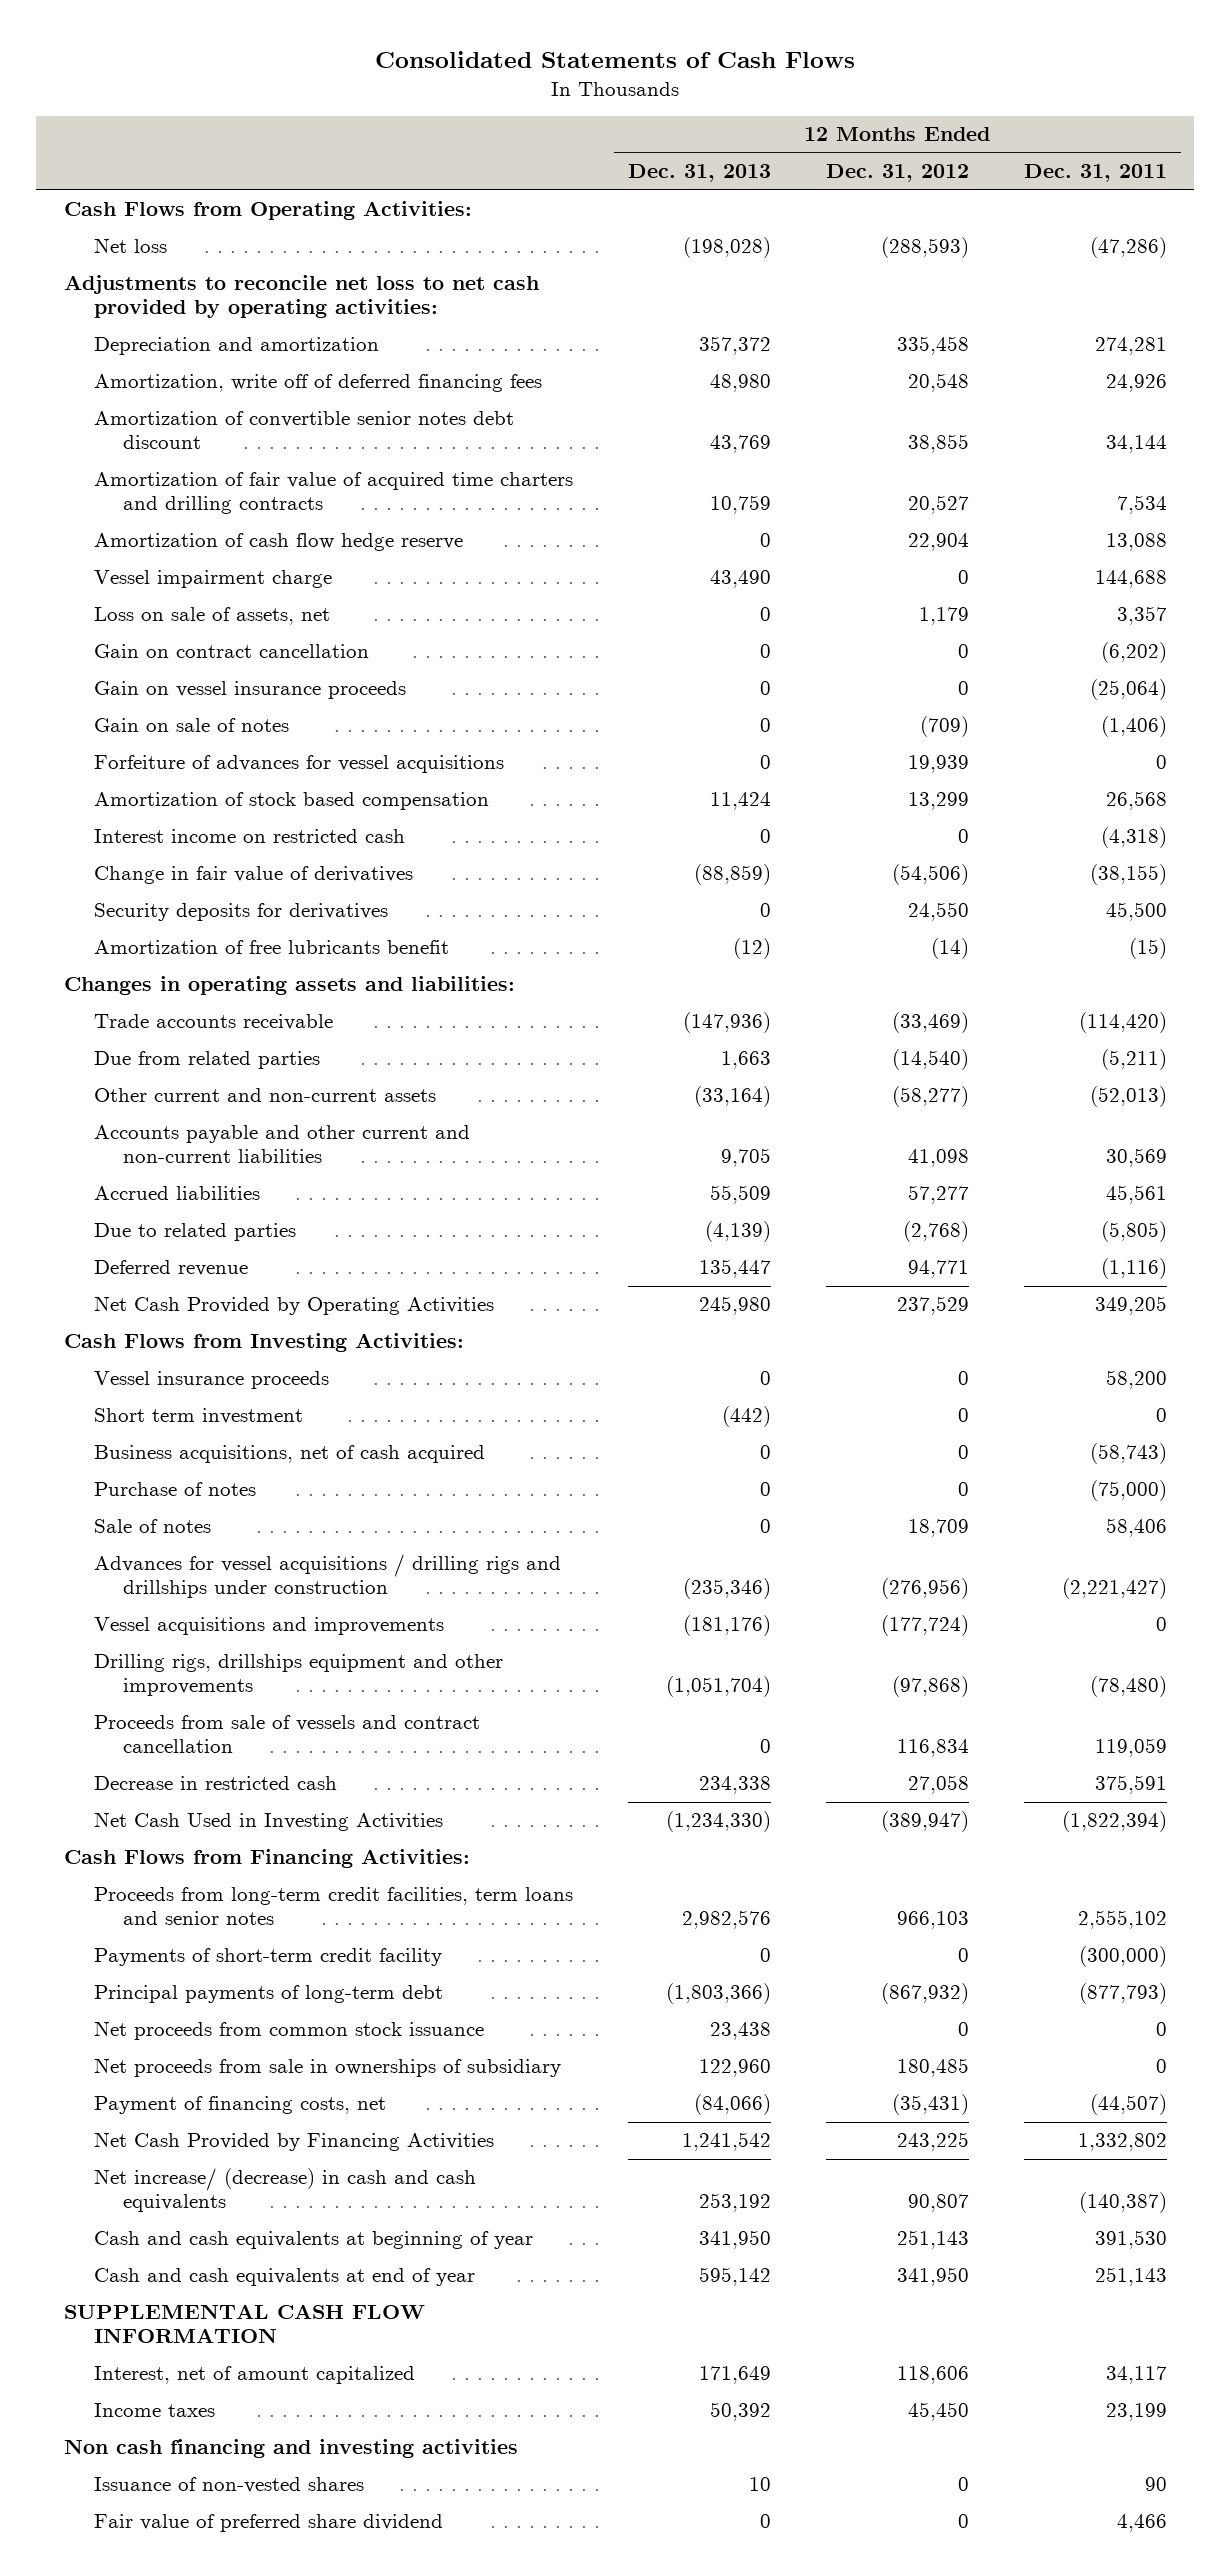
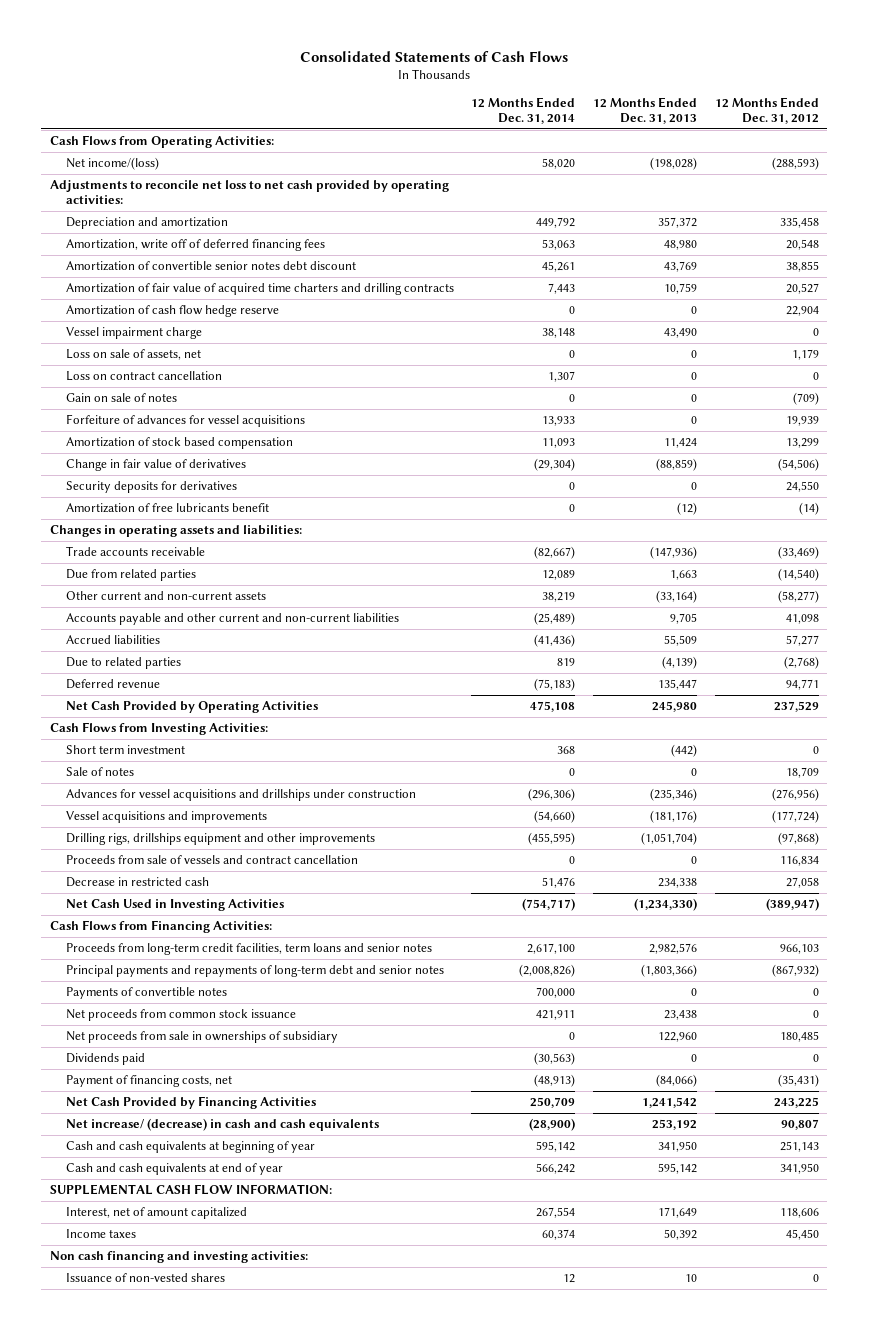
[1023,164,1167,183] Dec. 31, 2011 -> none
none -> [471,96,576,125] 12 Months Ended Dec. 31, 2014
[93,238,167,254] Net loss -> [65,156,159,170] Net income/(loss)
[93,681,406,700] Gain on vessel insurance proceeds -> none
[93,644,369,659] Gain on contract cancellation -> [65,370,222,381] Loss on contract cancellation
[93,829,405,844] Interest income on restricted cash -> none
[93,1371,329,1390] Vessel insurance proceeds -> none
[93,1445,485,1464] Business acquisitions, net of cash acquired -> none
[93,1482,256,1497] Purchase of notes -> none
[93,1554,561,1599] Advances for vessel acquisitions / drilling rigs and drillships under construction -> [65,788,416,801] Advances for vessel acquisitions and drillships under construction
[93,1948,442,1967] Payments of short-term credit facility -> none
[93,1985,443,2004] Principal payments of long-term debt -> [65,964,444,977] Principal payments and repayments of long-term debt and senior notes
none -> [65,986,227,999] Payments of convertible notes
none -> [65,1052,145,1065] Dividends paid
[64,2304,426,2344] SUPPLEMENTAL CASH FLOW INFORMATION -> [50,1183,333,1195] SUPPLEMENTAL CASH FLOW INFORMATION:
[64,2439,519,2459] Non cash financing and investing activities -> [50,1250,309,1263] Non cash financing and investing activities:
[93,2514,443,2533] Fair value of preferred share dividend -> none

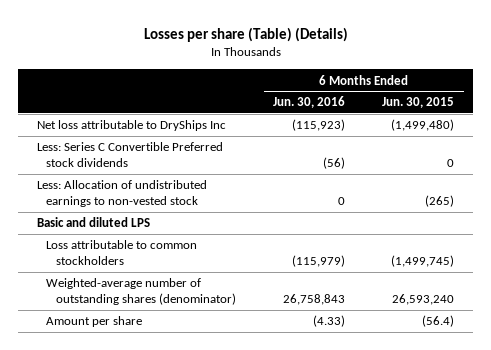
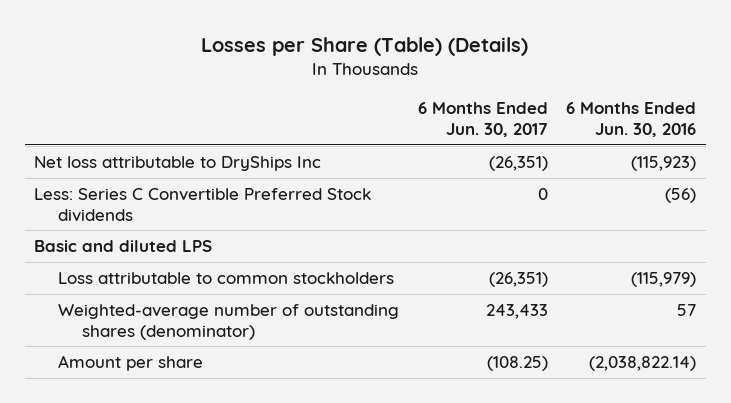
[143,26,348,42] Losses per share (Table) (Details) -> [201,36,529,56] Losses per Share (Table) (Details)
[382,97,455,109] Jun. 30, 2015 -> none
none -> [417,102,548,137] 6 Months Ended Jun. 30, 2017
[36,180,207,208] Less: Allocation of undistributed earnings to non-vested stock -> none
[36,142,223,168] Less: Series C Convertible Preferred stock dividends -> [34,187,372,222] Less: Series C Convertible Preferred Stock dividends
[282,294,345,306] 26,758,843 -> [677,303,697,316] 57
[312,315,345,328] (4.33) -> [589,355,697,371] (2,038,822.14)

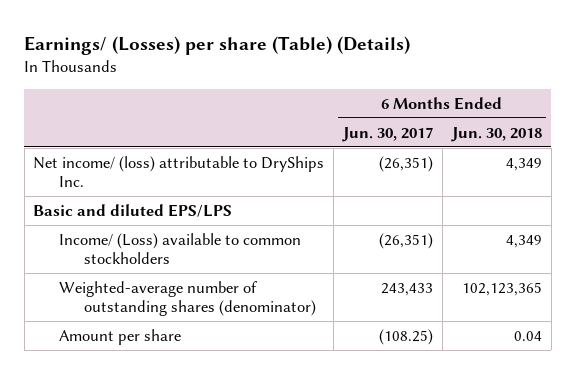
[201,36,529,56] Losses per Share (Table) (Details) -> [24,35,411,55] Earnings/ (Losses) per share (Table) (Details)
[566,102,697,137] 6 Months Ended Jun. 30, 2016 -> none
none -> [450,126,542,142] Jun. 30, 2018
[34,187,372,222] Less: Series C Convertible Preferred Stock dividends -> none
[34,155,322,171] Net loss attributable to DryShips Inc -> [33,155,325,187] Net income/ (loss) attributable to DryShips Inc.
[34,239,213,252] Basic and diluted LPS -> [33,203,233,217] Basic and diluted EPS/LPS
[58,271,395,284] Loss attributable to common stockholders -> [58,232,301,264] Income/ (Loss) available to common stockholders

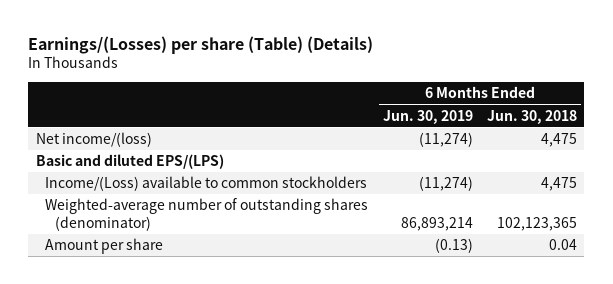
[24,35,411,55] Earnings/ (Losses) per share (Table) (Details) -> [28,35,374,54] Earnings/(Losses) per share (Table) (Details)
[342,126,434,142] Jun. 30, 2017 -> none
none -> [382,109,473,124] Jun. 30, 2019
[33,155,325,187] Net income/ (loss) attributable to DryShips Inc. -> none
none -> [35,132,152,148] Net income/(loss)
[33,203,233,217] Basic and diluted EPS/LPS -> [35,154,224,170] Basic and diluted EPS/(LPS)
[58,232,301,264] Income/ (Loss) available to common stockholders -> [45,176,368,192] Income/(Loss) available to common stockholders
[505,234,542,248] 4,349 -> [541,177,578,192] 4,475

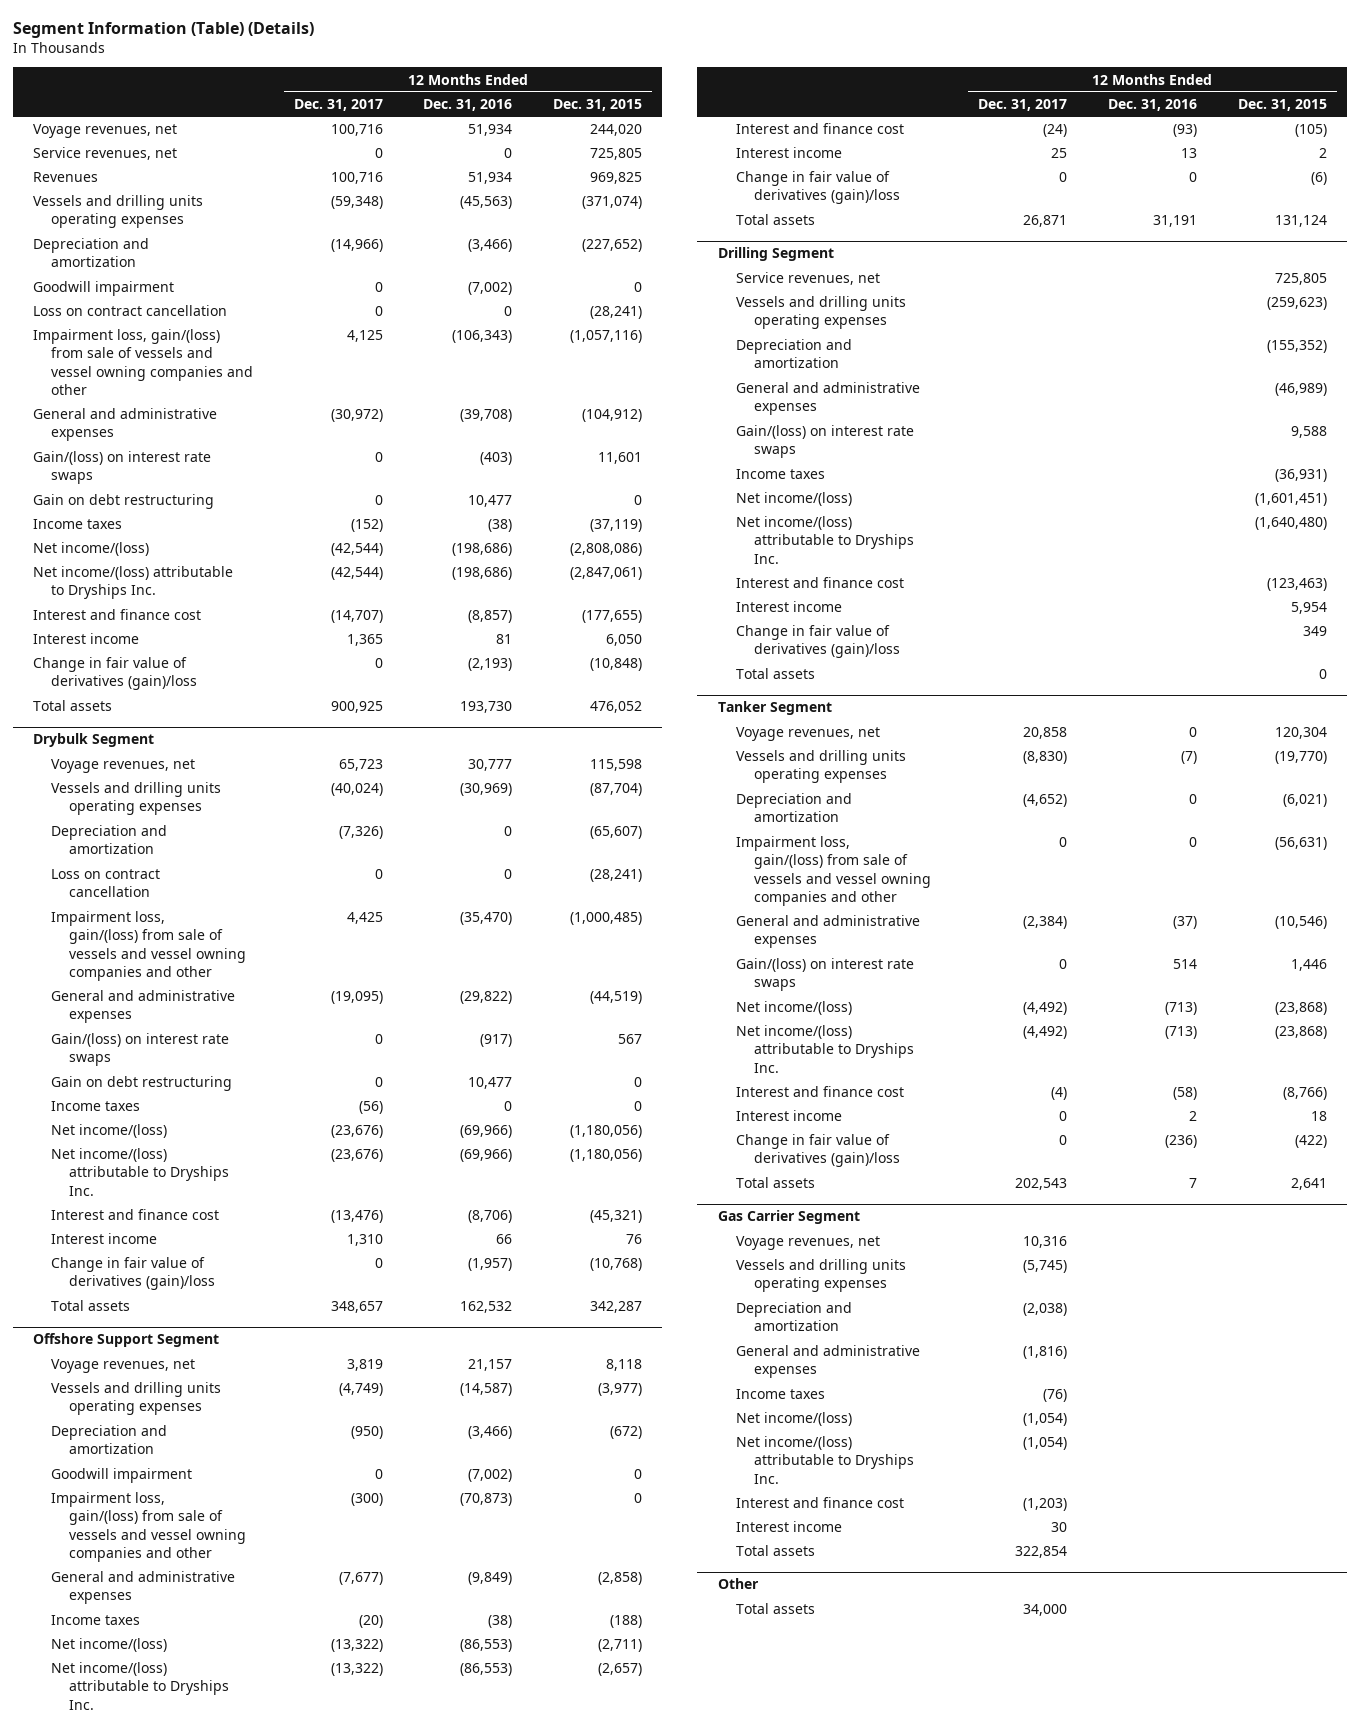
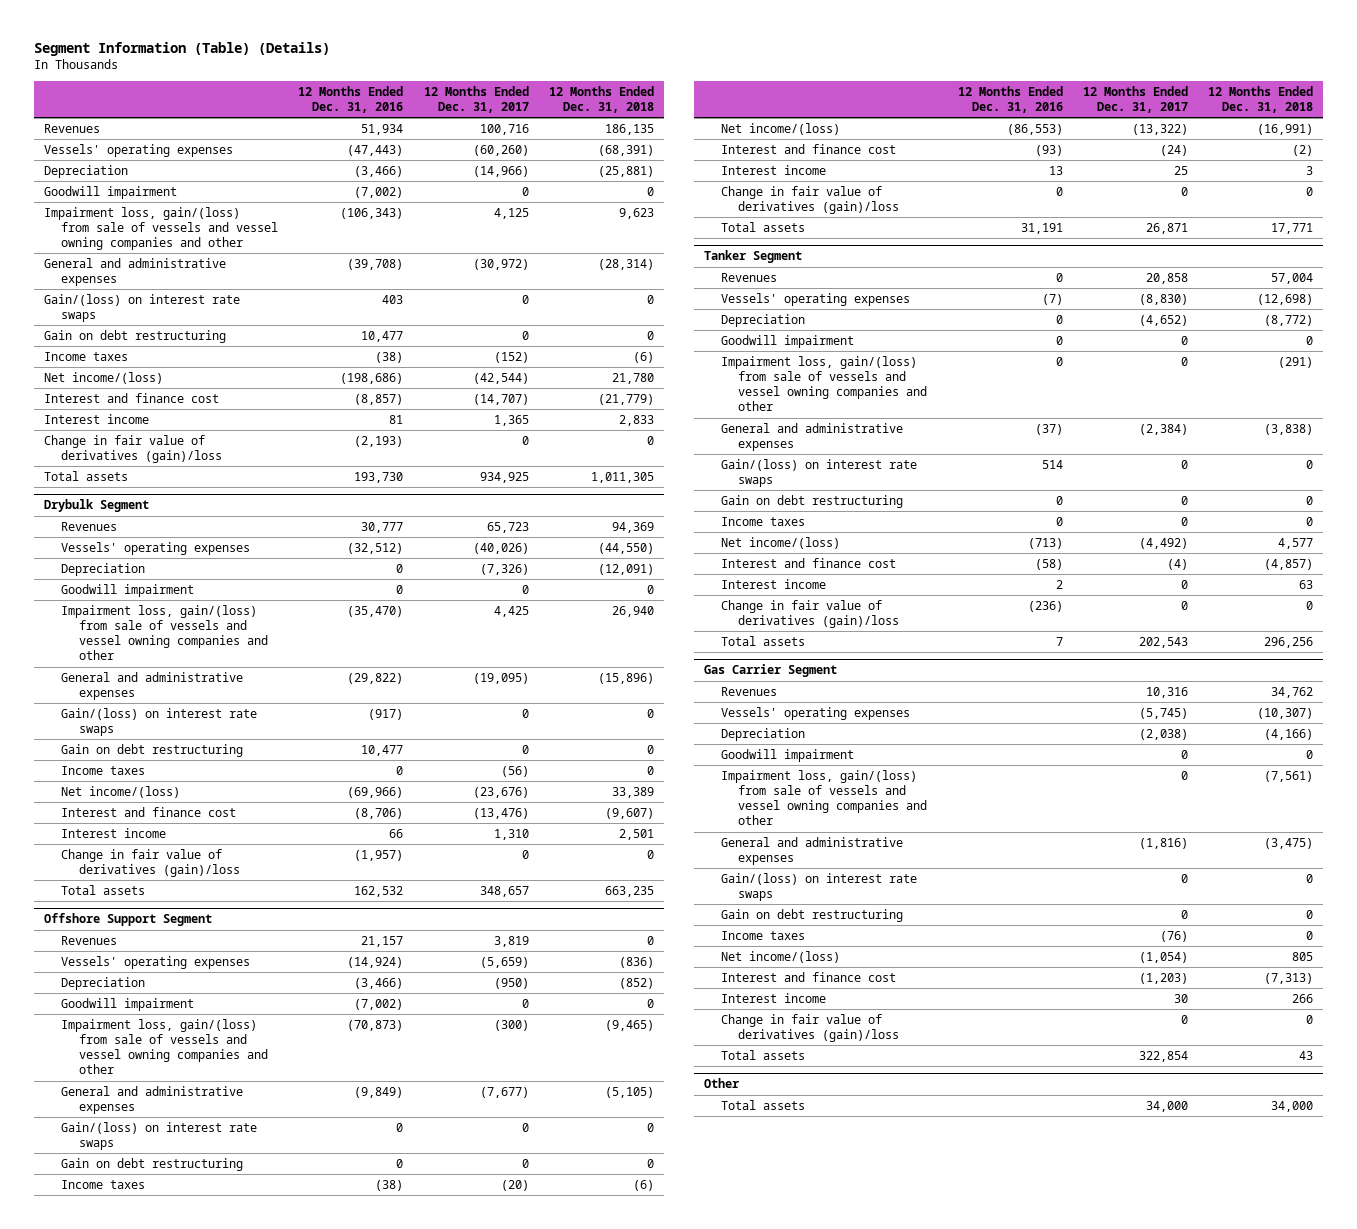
[552,99,642,112] Dec. 31, 2015 -> none
none -> [548,86,654,114] 12 Months Ended Dec. 31, 2018
[32,124,177,139] Voyage revenues, net -> none
[32,147,177,161] Service revenues, net -> none
[32,195,203,229] Vessels and drilling units operating expenses -> [44,143,234,157] Vessels' operating expenses
[330,196,383,210] (59,348) -> [472,144,529,156] (60,260)
[460,196,513,210] (45,563) -> [347,144,404,156] (47,443)
[32,238,149,268] Depreciation and amortization -> [44,164,129,178] Depreciation
[32,305,227,317] Loss on contract cancellation -> none
[480,452,513,466] (403) -> [382,294,404,304] 403
[32,566,233,600] Net income/(loss) attributable to Dryships Inc. -> none
[330,701,383,714] 900,925 -> [479,471,529,483] 934,925
[51,869,161,898] Loss on contract cancellation -> none
[51,759,196,774] Voyage revenues, net -> [61,521,118,531] Revenues
[51,782,222,816] Vessels and drilling units operating expenses -> [61,541,251,555] Vessels' operating expenses
[330,783,383,797] (40,024) -> [472,542,529,554] (40,026)
[460,783,513,797] (30,969) -> [347,542,404,554] (32,512)
[51,825,168,855] Depreciation and amortization -> [61,562,146,576] Depreciation
none -> [61,583,195,597] Goodwill impairment
[51,1148,230,1196] Net income/(loss) attributable to Dryships Inc. -> none
[51,1359,196,1374] Voyage revenues, net -> [61,935,118,945] Revenues
[51,1382,222,1416] Vessels and drilling units operating expenses -> [61,955,251,969] Vessels' operating expenses
[338,1383,383,1397] (4,749) -> [479,956,529,968] (5,659)
[460,1383,513,1397] (14,587) -> [347,956,404,968] (14,924)
[51,1425,168,1455] Depreciation and amortization -> [61,976,146,990] Depreciation
none -> [61,1121,258,1151] Gain/(loss) on interest rate swaps
none -> [61,1157,244,1171] Gain on debt restructuring
[51,1662,230,1710] Net income/(loss) attributable to Dryships Inc. -> none
[717,247,834,262] Drilling Segment -> none
[735,272,880,286] Service revenues, net -> none
[735,296,906,330] Vessels and drilling units operating expenses -> none
[735,339,852,369] Depreciation and amortization -> none
[735,382,920,416] General and administrative expenses -> none
[735,425,914,459] Gain/(loss) on interest rate swaps -> none
[735,469,825,480] Income taxes -> none
[735,492,852,507] Net income/(loss) -> none
[735,516,914,564] Net income/(loss) attributable to Dryships Inc. -> none
[735,577,904,589] Interest and finance cost -> none
[735,601,842,613] Interest income -> none
[735,625,900,659] Change in fair value of derivatives (gain)/loss -> none
[735,668,815,680] Total assets -> none
[735,727,880,742] Voyage revenues, net -> [720,272,777,282] Revenues
[735,750,906,784] Vessels and drilling units operating expenses -> [720,292,910,306] Vessels' operating expenses
[735,793,852,823] Depreciation and amortization -> [720,313,805,327] Depreciation
none -> [720,334,854,348] Goodwill impairment
none -> [720,494,903,508] Gain on debt restructuring
none -> [720,516,805,526] Income taxes
[735,1025,914,1073] Net income/(loss) attributable to Dryships Inc. -> none
[735,1236,880,1251] Voyage revenues, net -> [720,686,777,696] Revenues
[735,1259,906,1293] Vessels and drilling units operating expenses -> [720,706,910,720] Vessels' operating expenses
[735,1302,852,1332] Depreciation and amortization -> [720,727,805,741] Depreciation
none -> [720,748,854,762] Goodwill impairment
none -> [720,769,927,826] Impairment loss, gain/(loss) from sale of vessels and vessel owning companies and other
none -> [720,872,917,902] Gain/(loss) on interest rate swaps
none -> [720,908,903,922] Gain on debt restructuring
[735,1436,914,1484] Net income/(loss) attributable to Dryships Inc. -> none
none -> [720,1013,899,1043] Change in fair value of derivatives (gain)/loss

